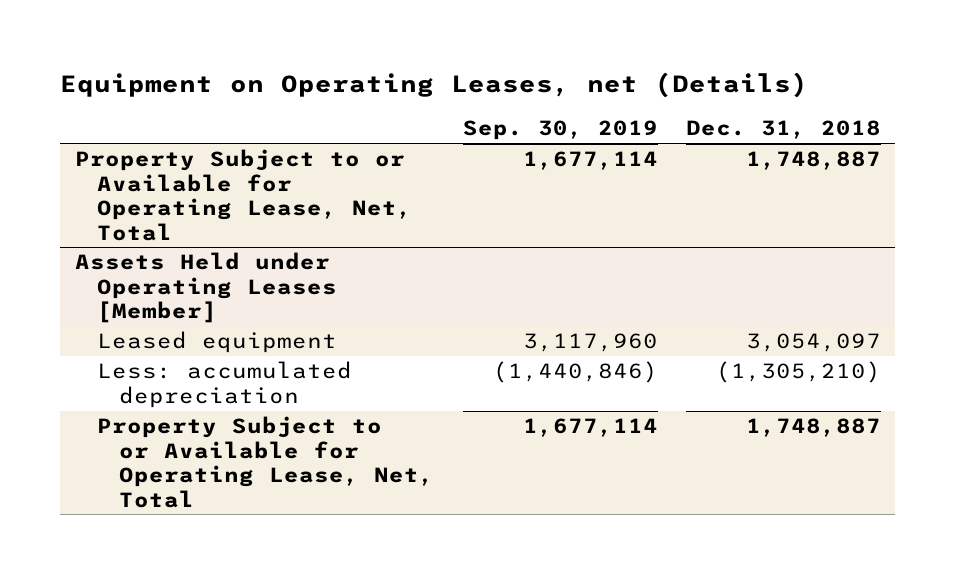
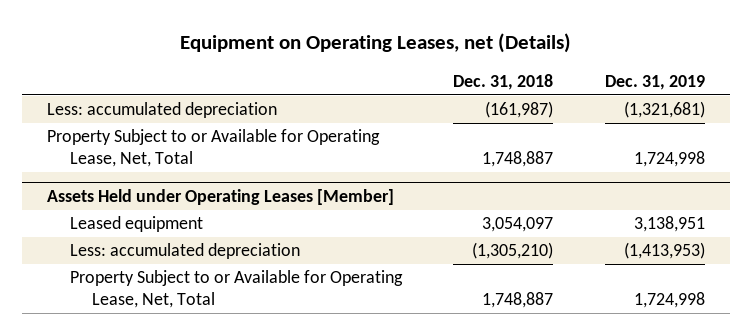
[462,120,658,141] Sep. 30, 2019 -> none
none -> [604,74,705,90] Dec. 31, 2019
none -> [47,102,278,119] Less: accumulated depreciation

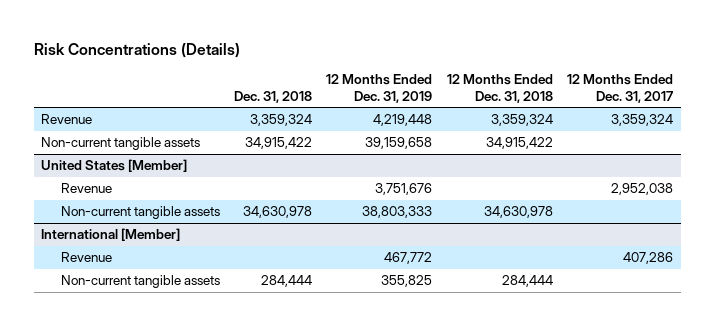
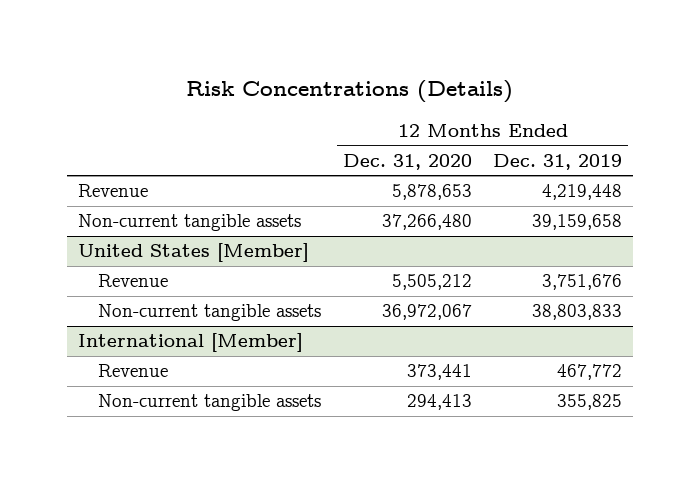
[234,91,313,104] Dec. 31, 2018 -> none
[446,74,553,104] 12 Months Ended Dec. 31, 2018 -> none
[567,74,674,104] 12 Months Ended Dec. 31, 2017 -> none
none -> [342,153,472,170] Dec. 31, 2020
[362,206,433,219] 38,803,333 -> [532,304,623,321] 38,803,833

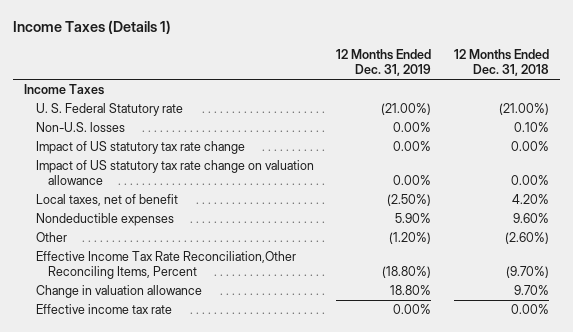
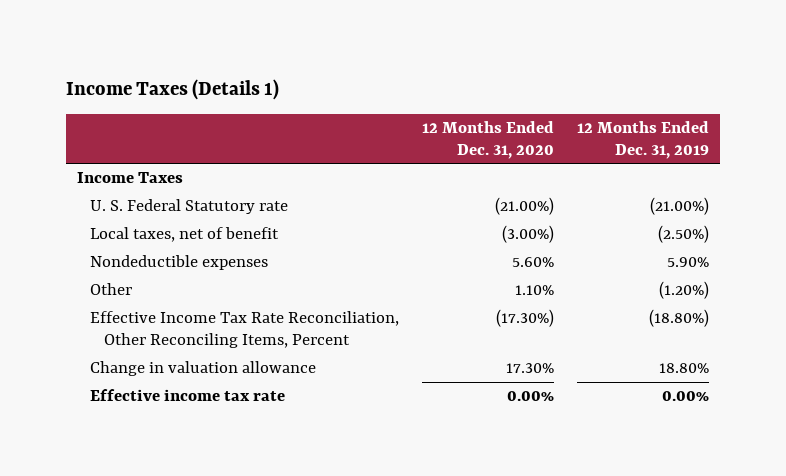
[453,49,549,77] 12 Months Ended Dec. 31, 2018 -> none
none -> [422,120,555,159] 12 Months Ended Dec. 31, 2020
[35,122,125,133] Non-U.S. losses -> none
[35,141,245,155] Impact of US statutory tax rate change -> none
[35,160,314,186] Impact of US statutory tax rate change on valuation allowance -> none
[35,251,296,280] Effective Income Tax Rate Reconciliation,Other Reconciling Items, Percent -> [90,311,400,349] Effective Income Tax Rate Reconciliation, Other Reconciling Items, Percent

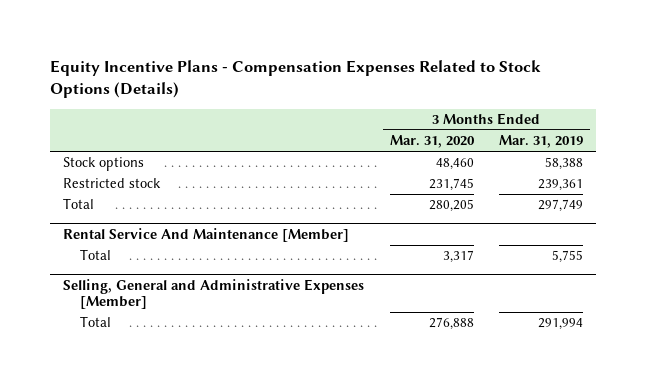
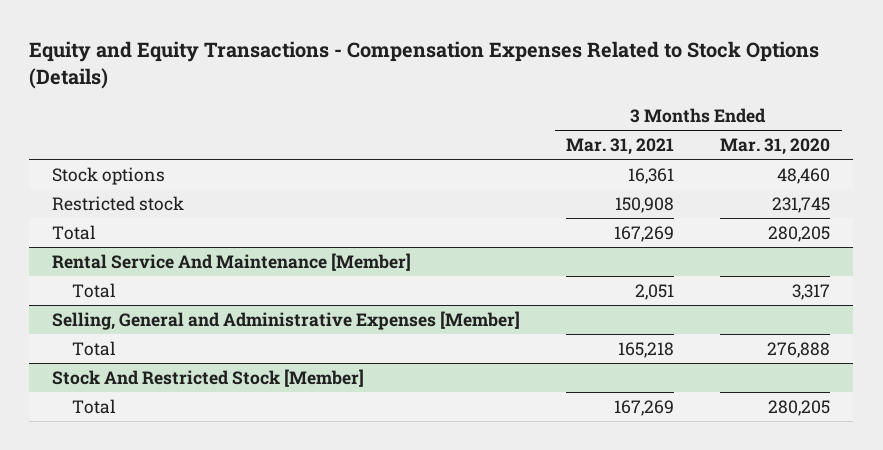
[49,60,541,99] Equity Incentive Plans - Compensation Expenses Related to Stock Options (Details) -> [29,40,820,89] Equity and Equity Transactions - Compensation Expenses Related to Stock Options (Details)
[499,135,584,149] Mar. 31, 2019 -> none
none -> [566,138,675,156] Mar. 31, 2021
none -> [52,368,365,387] Stock And Restricted Stock [Member]
none -> [72,398,117,414] Total

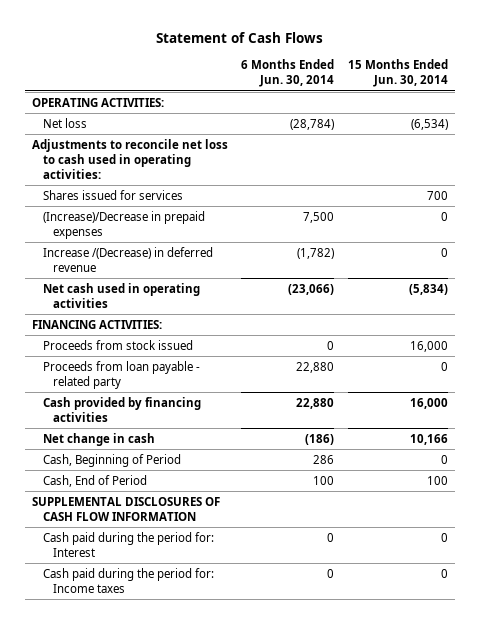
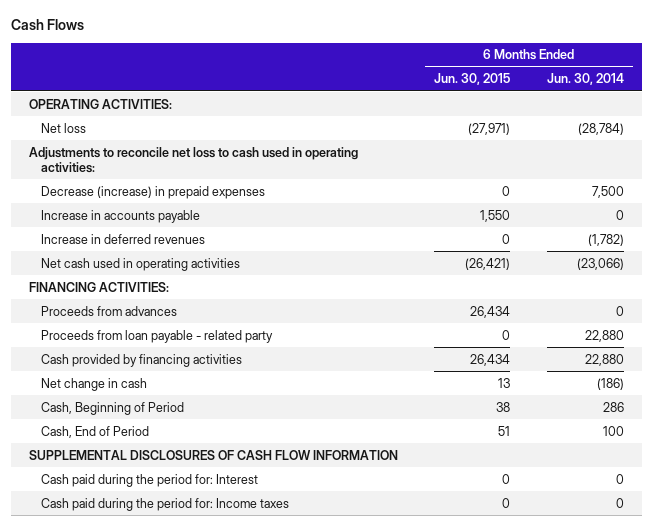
[155,32,323,44] Statement of Cash Flows -> [10,19,84,31] Cash Flows
[347,59,448,88] 15 Months Ended Jun. 30, 2014 -> none
none -> [434,73,511,86] Jun. 30, 2015
[42,189,183,200] Shares issued for services -> none
[42,210,205,239] (Increase)/Decrease in prepaid expenses -> [40,185,265,199] Decrease (increase) in prepaid expenses
none -> [40,209,200,223] Increase in accounts payable
[42,246,213,272] Increase /(Decrease) in deferred revenue -> [40,233,205,244] Increase in deferred revenues
[42,339,193,350] Proceeds from stock issued -> none
none -> [40,305,177,316] Proceeds from advances

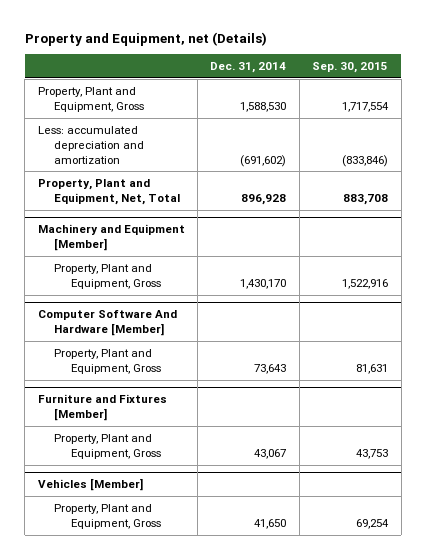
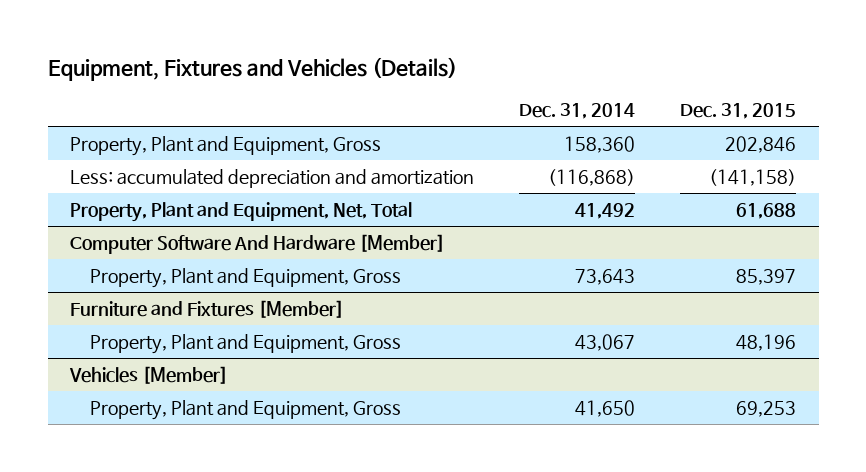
[24,31,267,46] Property and Equipment, net (Details) -> [47,57,457,82] Equipment, Fixtures and Vehicles (Details)
[312,62,389,74] Sep. 30, 2015 -> none
none -> [680,103,797,120] Dec. 31, 2015
[37,224,185,252] Machinery and Equipment [Member] -> none
[54,264,161,289] Property, Plant and Equipment, Gross -> none
[240,101,287,112] 1,588,530 -> [564,135,636,153] 158,360
[240,154,287,167] (691,602) -> [548,168,636,186] (116,868)
[241,193,287,205] 896,928 -> [575,202,636,219] 41,492

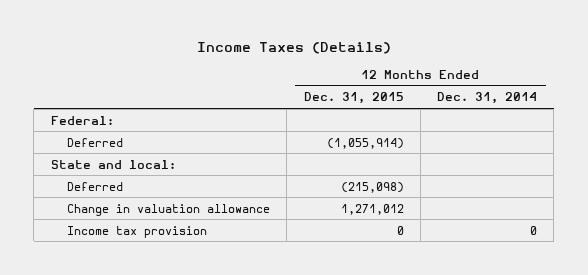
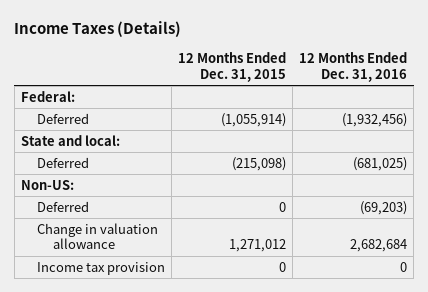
[437,92,538,105] Dec. 31, 2014 -> none
none -> [299,52,408,82] 12 Months Ended Dec. 31, 2016
none -> [20,179,74,190] Non-US:
none -> [36,200,89,212] Deferred

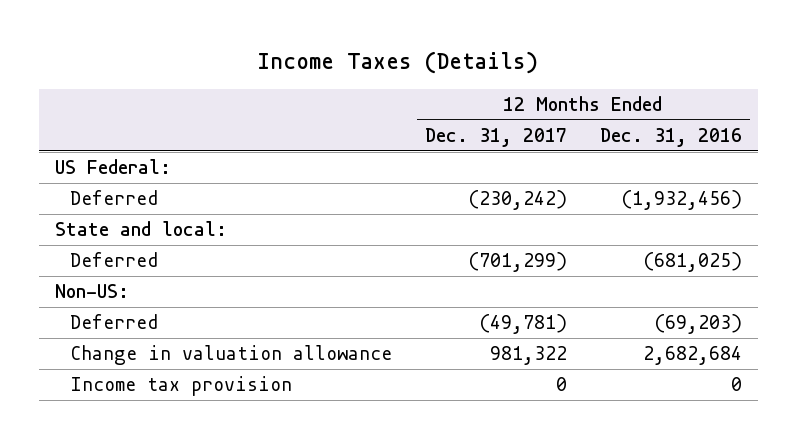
[177,52,286,82] 12 Months Ended Dec. 31, 2015 -> none
none -> [424,127,567,147] Dec. 31, 2017
[20,90,75,102] Federal: -> [55,159,172,175] US Federal:

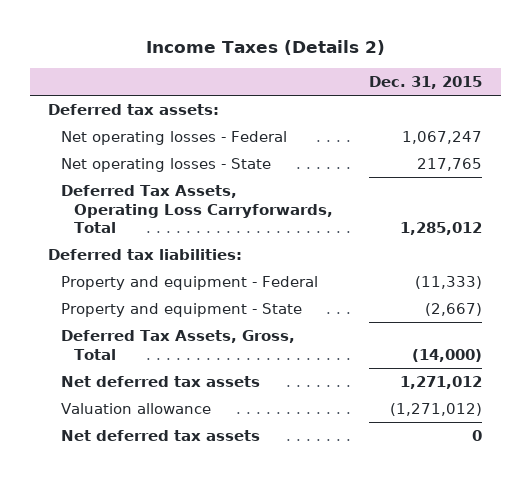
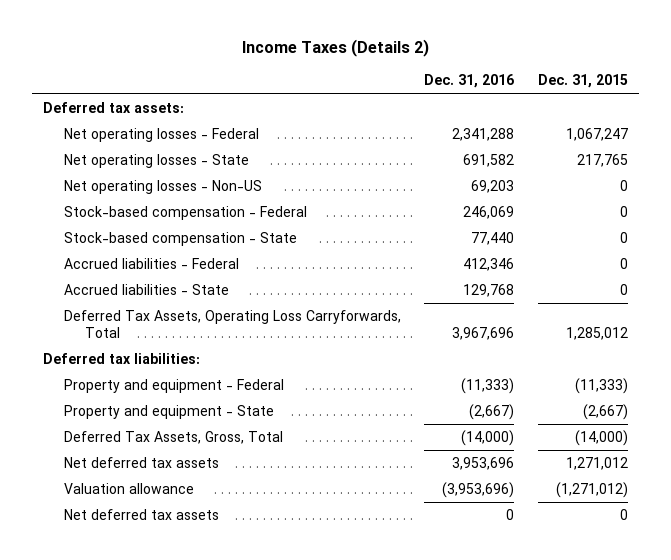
none -> [424,74,515,89] Dec. 31, 2016
none -> [64,180,263,195] Net operating losses - Non-US
none -> [64,206,308,221] Stock-based compensation - Federal
none -> [64,232,298,247] Stock-based compensation - State
none -> [64,258,240,270] Accrued liabilities - Federal
none -> [64,284,230,296] Accrued liabilities - State

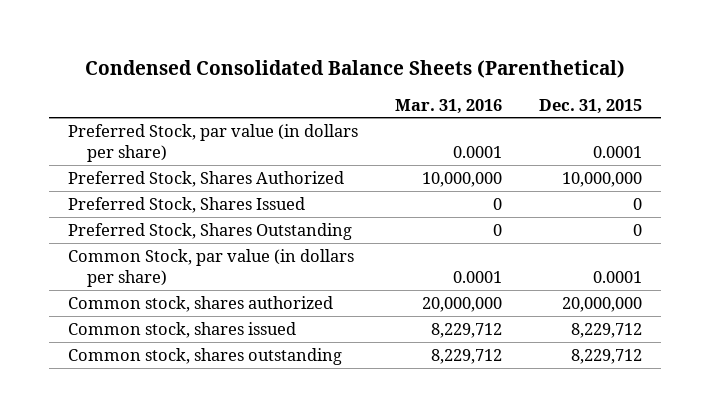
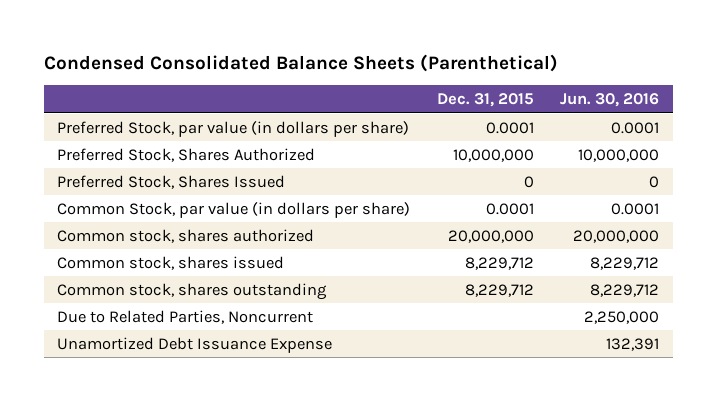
[395,98,503,114] Mar. 31, 2016 -> none
none -> [560,93,660,108] Jun. 30, 2016
[67,222,352,240] Preferred Stock, Shares Outstanding -> none
none -> [56,309,313,324] Due to Related Parties, Noncurrent
none -> [56,336,332,353] Unamortized Debt Issuance Expense

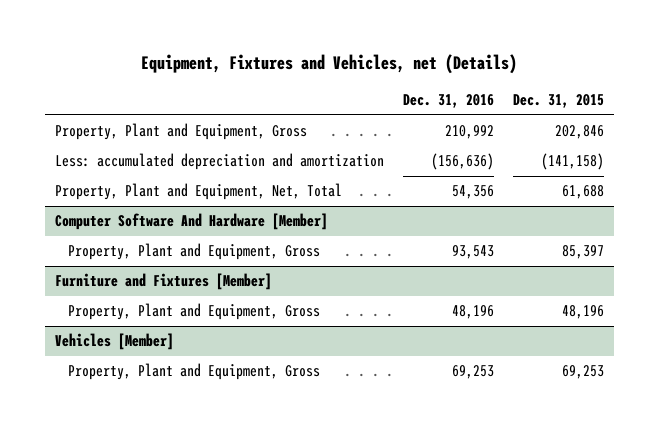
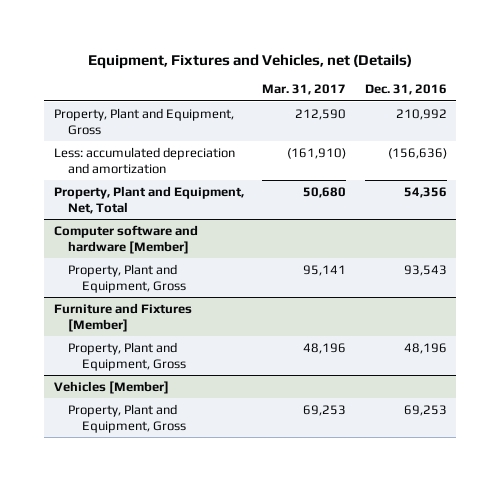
[512,94,604,109] Dec. 31, 2015 -> none
none -> [262,84,347,96] Mar. 31, 2017
[54,213,328,231] Computer Software And Hardware [Member] -> [53,224,198,255] Computer software and hardware [Member]

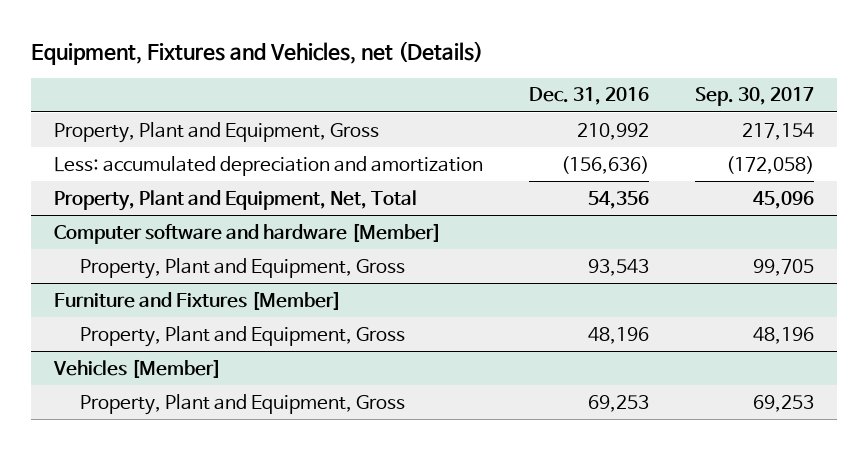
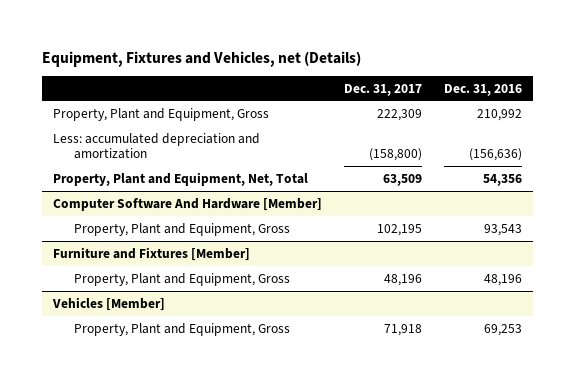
[695,87,815,107] Sep. 30, 2017 -> none
none -> [344,83,423,96] Dec. 31, 2017
[53,222,441,244] Computer software and hardware [Member] -> [53,197,323,211] Computer Software And Hardware [Member]

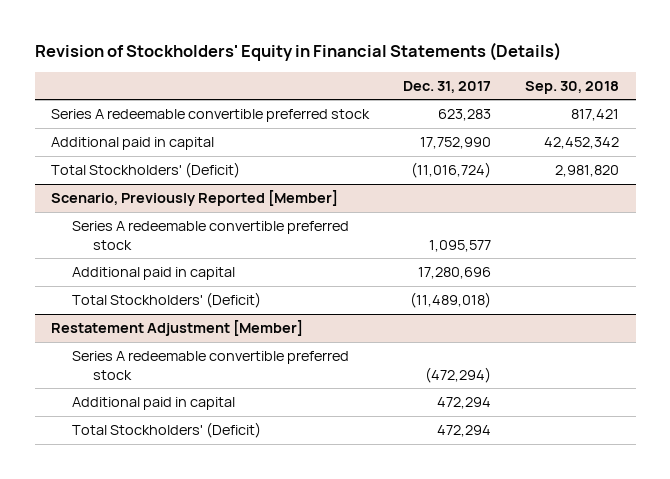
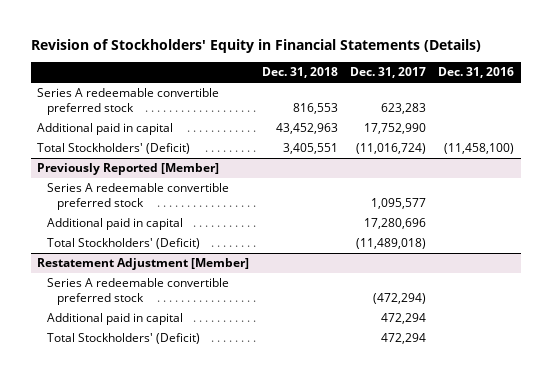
[524,80,619,94] Sep. 30, 2018 -> none
none -> [261,67,338,79] Dec. 31, 2018
none -> [438,67,515,79] Dec. 31, 2016
[51,190,339,207] Scenario, Previously Reported [Member] -> [37,163,220,176] Previously Reported [Member]

